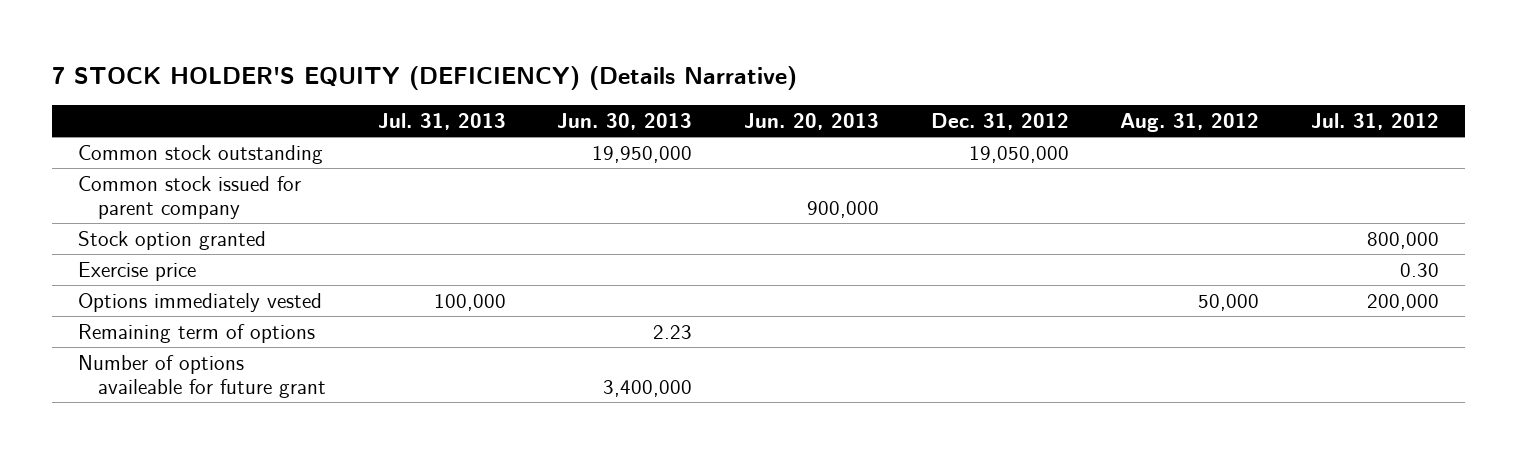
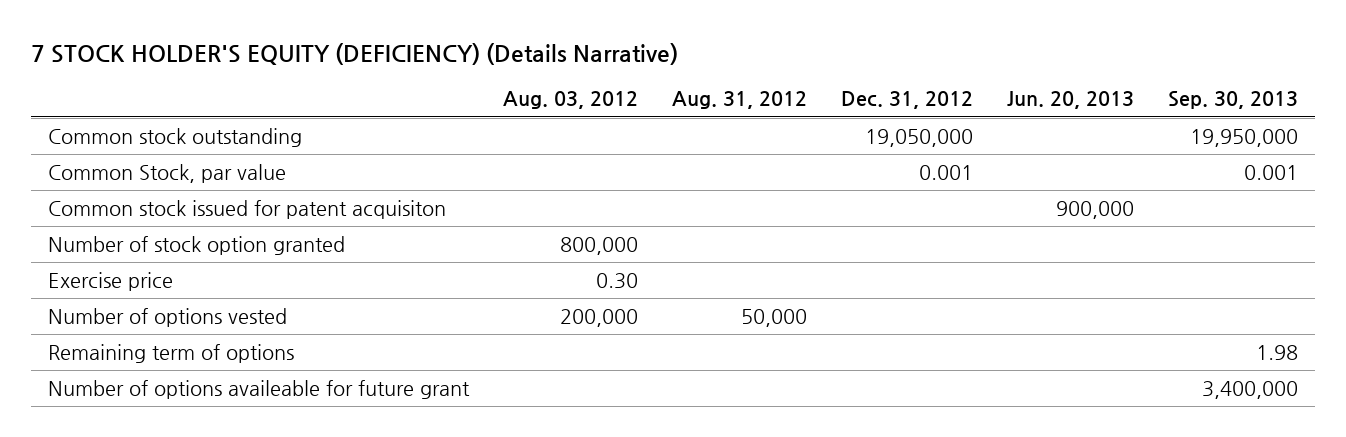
[377,113,506,131] Jul. 31, 2013 -> none
[557,113,693,131] Jun. 30, 2013 -> none
[1310,113,1439,131] Jul. 31, 2012 -> none
none -> [503,91,639,110] Aug. 03, 2012
none -> [1167,91,1298,110] Sep. 30, 2013
none -> [48,164,287,184] Common Stock, par value
[77,175,301,220] Common stock issued for parent company -> [48,200,447,220] Common stock issued for patent acquisiton
[77,230,266,250] Stock option granted -> [48,236,346,256] Number of stock option granted
[77,292,322,312] Options immediately vested -> [48,308,288,328] Number of options vested

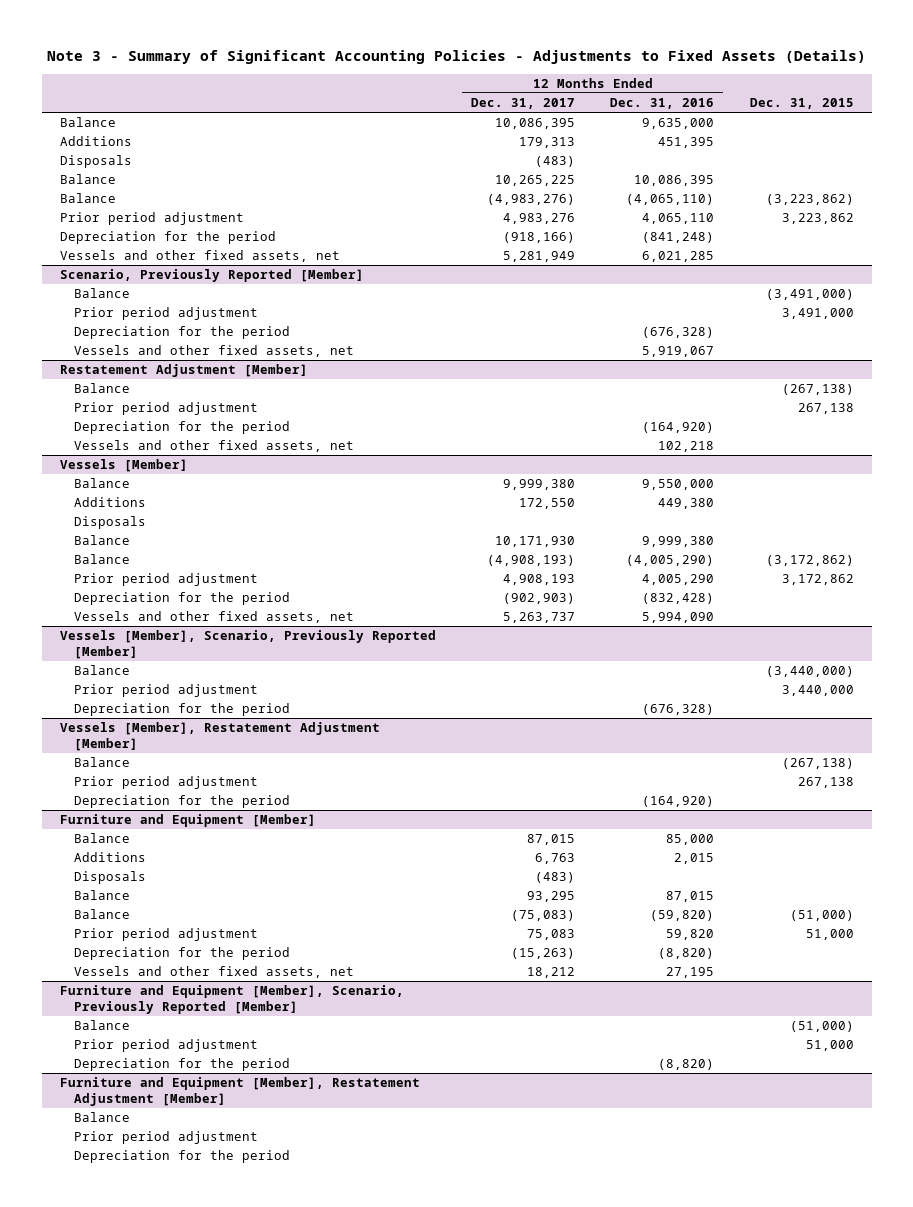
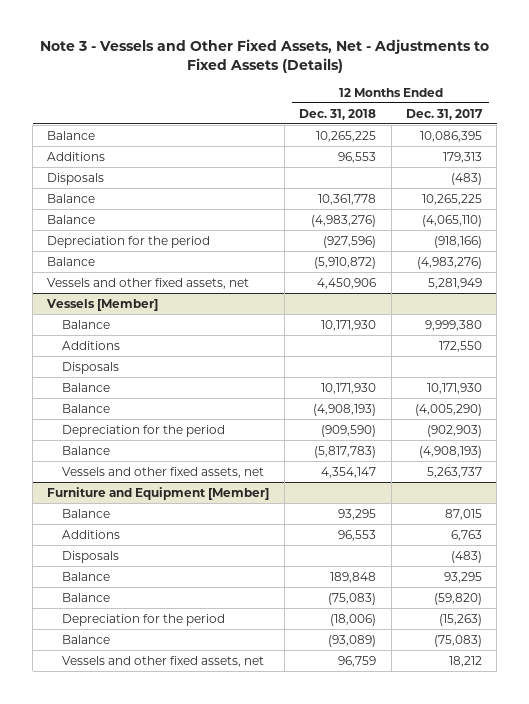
[46,50,866,65] Note 3 - Summary of Significant Accounting Policies - Adjustments to Fixed Assets (Details) -> [39,39,489,73] Note 3 - Vessels and Other Fixed Assets, Net - Adjustments to Fixed Assets (Details)
[610,98,715,110] Dec. 31, 2016 -> none
[749,98,854,110] Dec. 31, 2015 -> none
none -> [299,108,377,120] Dec. 31, 2018
[59,212,244,226] Prior period adjustment -> none
none -> [47,214,96,224] Balance
[59,193,116,204] Balance -> [47,256,96,266] Balance
[59,269,364,283] Scenario, Previously Reported [Member] -> none
[74,288,131,299] Balance -> none
[74,307,259,321] Prior period adjustment -> none
[74,326,291,340] Depreciation for the period -> none
[74,345,355,358] Vessels and other fixed assets, net -> none
[59,364,308,378] Restatement Adjustment [Member] -> none
[74,383,131,394] Balance -> none
[74,402,259,416] Prior period adjustment -> none
[74,421,291,435] Depreciation for the period -> none
[74,440,355,453] Vessels and other fixed assets, net -> none
[74,573,259,587] Prior period adjustment -> none
none -> [61,403,110,413] Balance
[74,554,131,565] Balance -> [61,445,110,455] Balance
[59,630,436,660] Vessels [Member], Scenario, Previously Reported [Member] -> none
[74,665,131,676] Balance -> none
[74,684,259,698] Prior period adjustment -> none
[74,703,291,717] Depreciation for the period -> none
[59,722,380,752] Vessels [Member], Restatement Adjustment [Member] -> none
[74,757,131,768] Balance -> none
[74,776,259,790] Prior period adjustment -> none
[74,795,291,809] Depreciation for the period -> none
[74,928,259,942] Prior period adjustment -> none
none -> [61,592,110,602] Balance
[74,909,131,920] Balance -> [61,634,110,644] Balance
[59,985,404,1015] Furniture and Equipment [Member], Scenario, Previously Reported [Member] -> none
[74,1020,131,1031] Balance -> none
[74,1039,259,1053] Prior period adjustment -> none
[74,1058,291,1072] Depreciation for the period -> none
[59,1077,420,1107] Furniture and Equipment [Member], Restatement Adjustment [Member] -> none
[74,1112,131,1123] Balance -> none
[74,1131,259,1145] Prior period adjustment -> none
[74,1150,291,1164] Depreciation for the period -> none

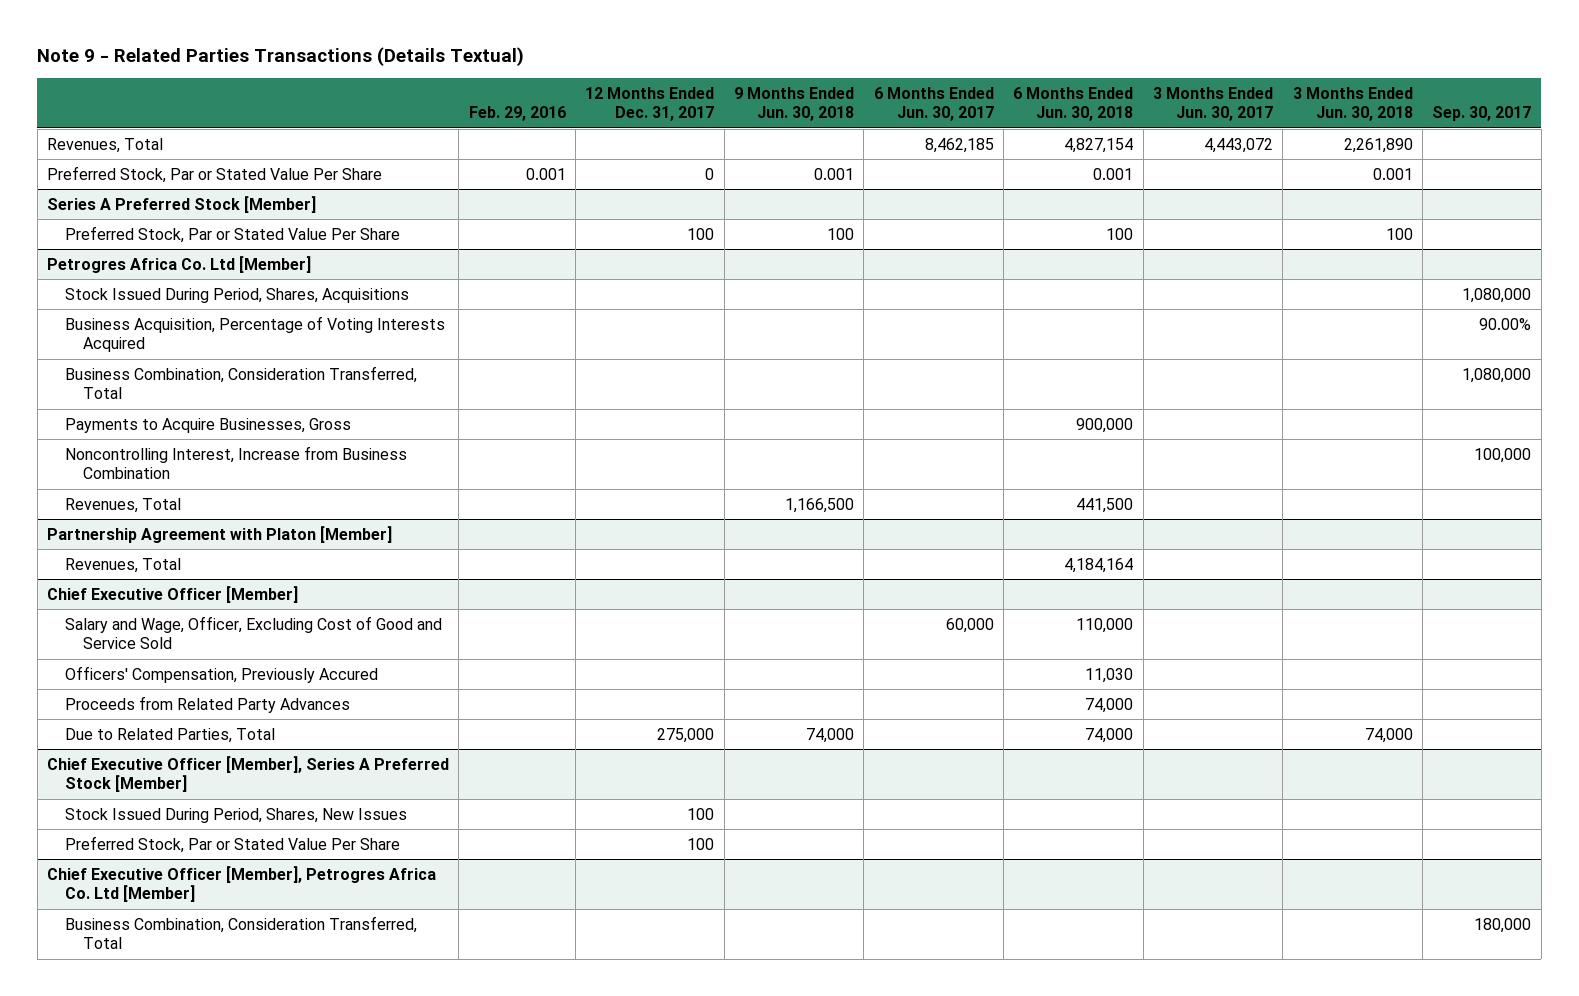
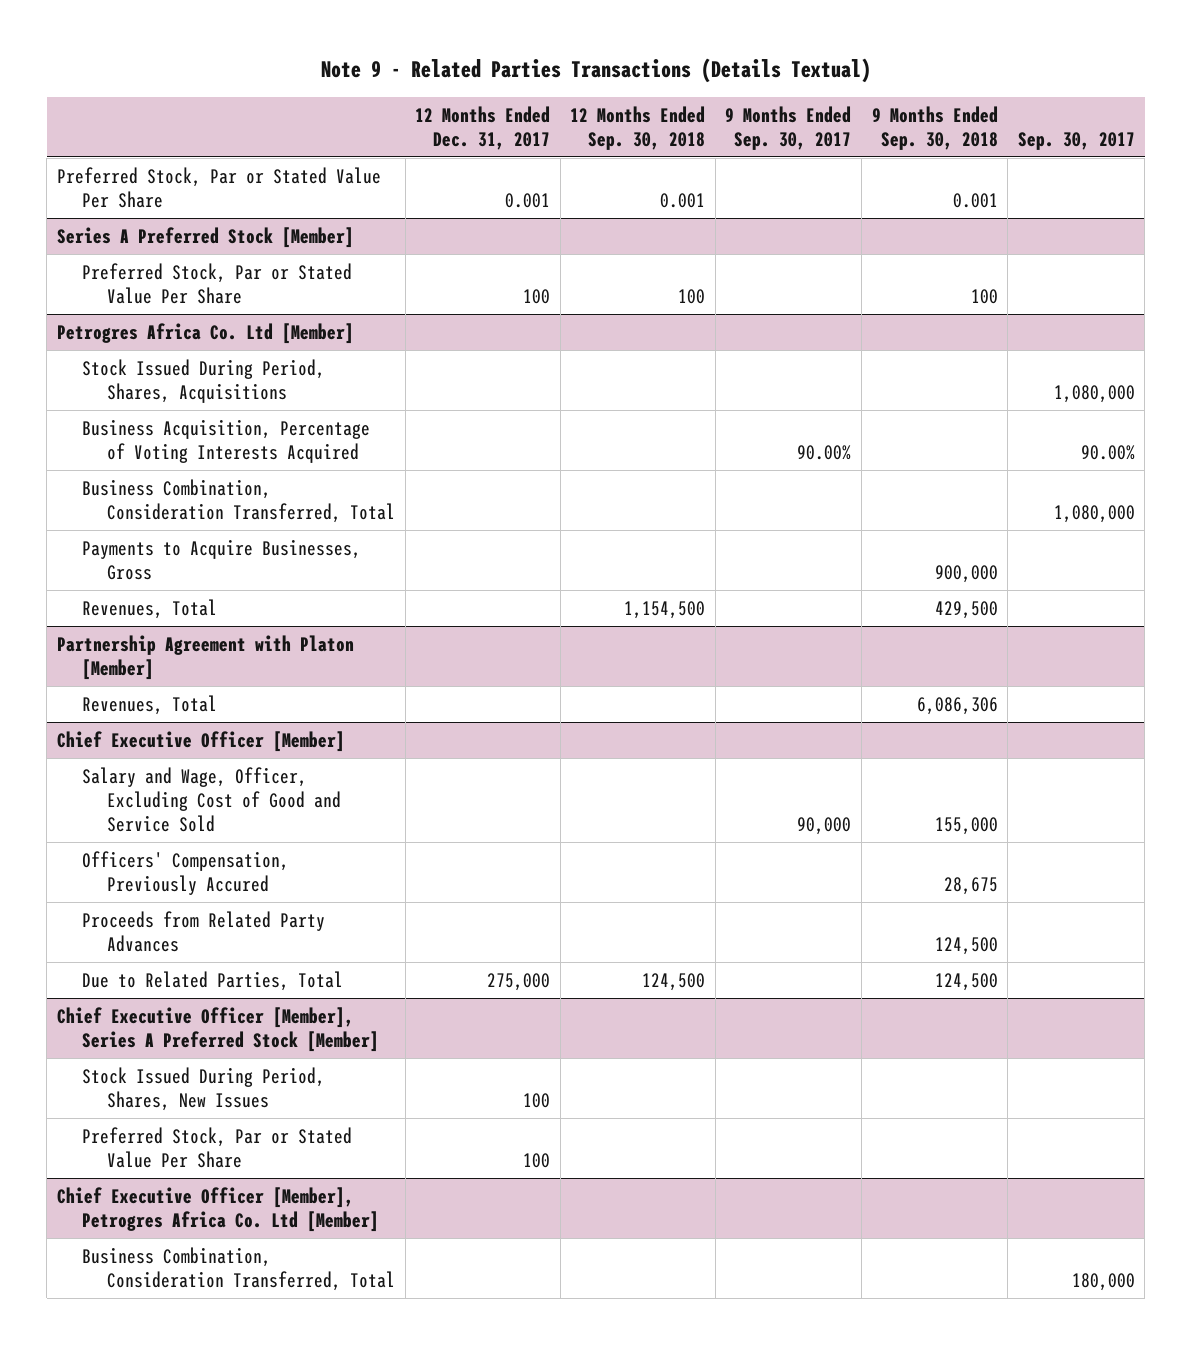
[468,106,566,122] Feb. 29, 2016 -> none
[734,86,855,122] 9 Months Ended Jun. 30, 2018 -> none
[873,86,994,122] 6 Months Ended Jun. 30, 2017 -> none
[1013,86,1134,122] 6 Months Ended Jun. 30, 2018 -> none
[1153,86,1274,122] 3 Months Ended Jun. 30, 2017 -> none
[1292,86,1413,122] 3 Months Ended Jun. 30, 2018 -> none
none -> [570,105,706,150] 12 Months Ended Sep. 30, 2018
none -> [725,105,852,150] 9 Months Ended Sep. 30, 2017
none -> [871,105,998,150] 9 Months Ended Sep. 30, 2018
[47,137,164,153] Revenues, Total -> none
[705,167,715,180] 0 -> [505,192,551,208] 0.001
[65,445,408,480] Noncontrolling Interest, Increase from Business Combination -> none

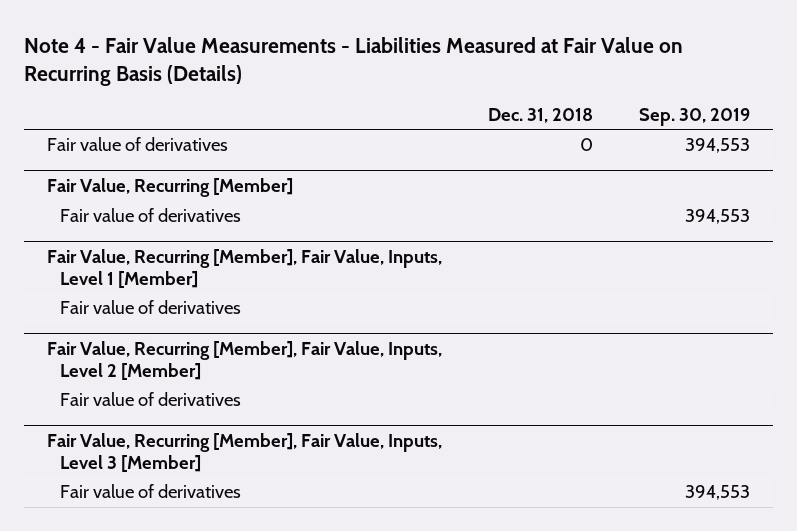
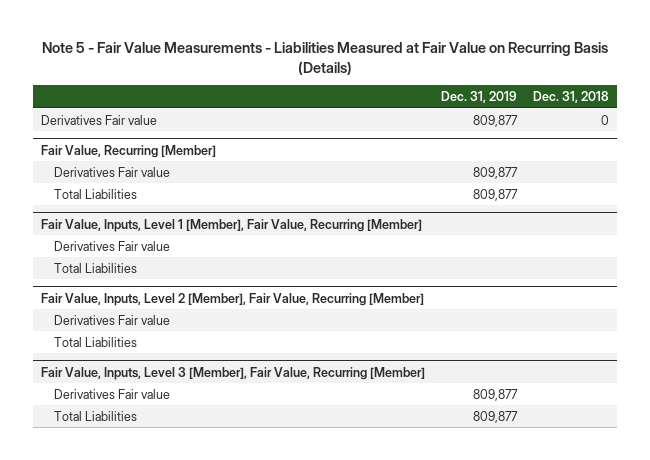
[24,36,684,86] Note 4 - Fair Value Measurements - Liabilities Measured at Fair Value on Recurring Basis (Details) -> [42,41,609,75] Note 5 - Fair Value Measurements - Liabilities Measured at Fair Value on Recurring Basis (Details)
[638,107,750,126] Sep. 30, 2019 -> none
none -> [441,91,518,104] Dec. 31, 2019
[47,137,229,152] Fair value of derivatives -> [41,114,158,125] Derivatives Fair value
[60,208,242,223] Fair value of derivatives -> [53,166,170,177] Derivatives Fair value
none -> [53,188,137,199] Total Liabilities
[47,249,443,288] Fair Value, Recurring [Member], Fair Value, Inputs, Level 1 [Member] -> [41,218,423,232] Fair Value, Inputs, Level 1 [Member], Fair Value, Recurring [Member]
[60,300,242,315] Fair value of derivatives -> [53,240,170,251] Derivatives Fair value
none -> [53,262,137,273] Total Liabilities
[47,341,443,380] Fair Value, Recurring [Member], Fair Value, Inputs, Level 2 [Member] -> [41,292,425,306] Fair Value, Inputs, Level 2 [Member], Fair Value, Recurring [Member]
[60,392,242,407] Fair value of derivatives -> [53,314,170,325] Derivatives Fair value
none -> [53,336,137,347] Total Liabilities
[47,433,443,472] Fair Value, Recurring [Member], Fair Value, Inputs, Level 3 [Member] -> [41,366,426,380] Fair Value, Inputs, Level 3 [Member], Fair Value, Recurring [Member]
[60,484,242,499] Fair value of derivatives -> [53,388,170,399] Derivatives Fair value
none -> [53,410,137,421] Total Liabilities

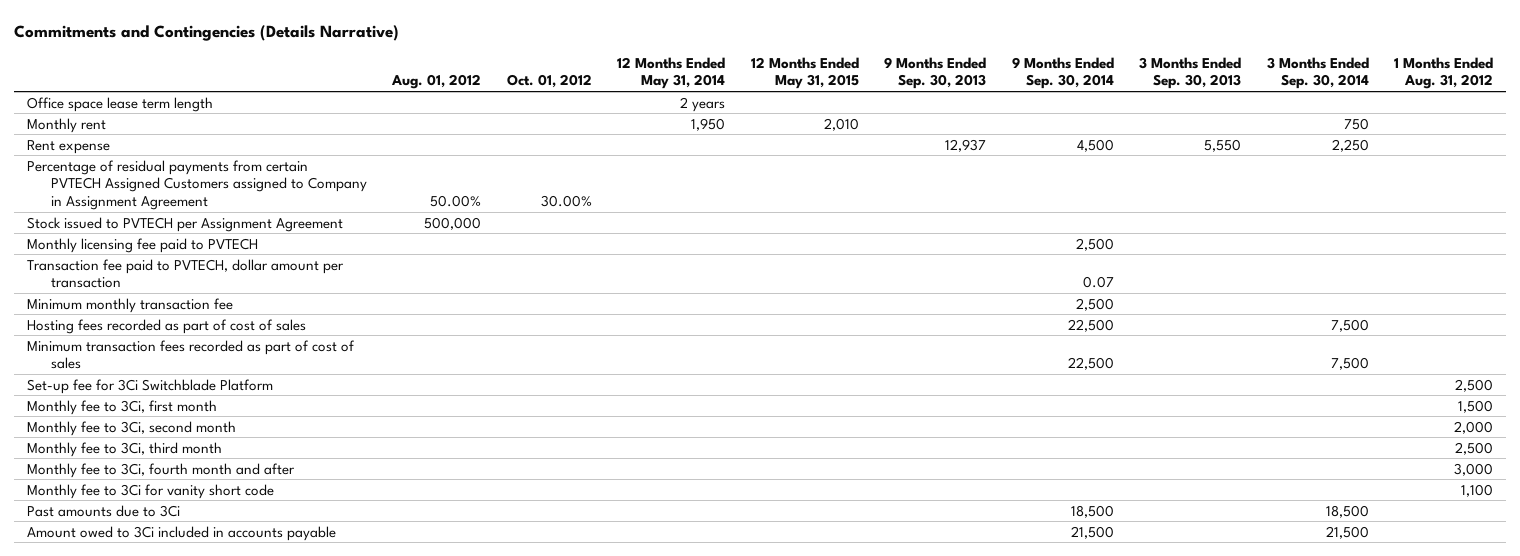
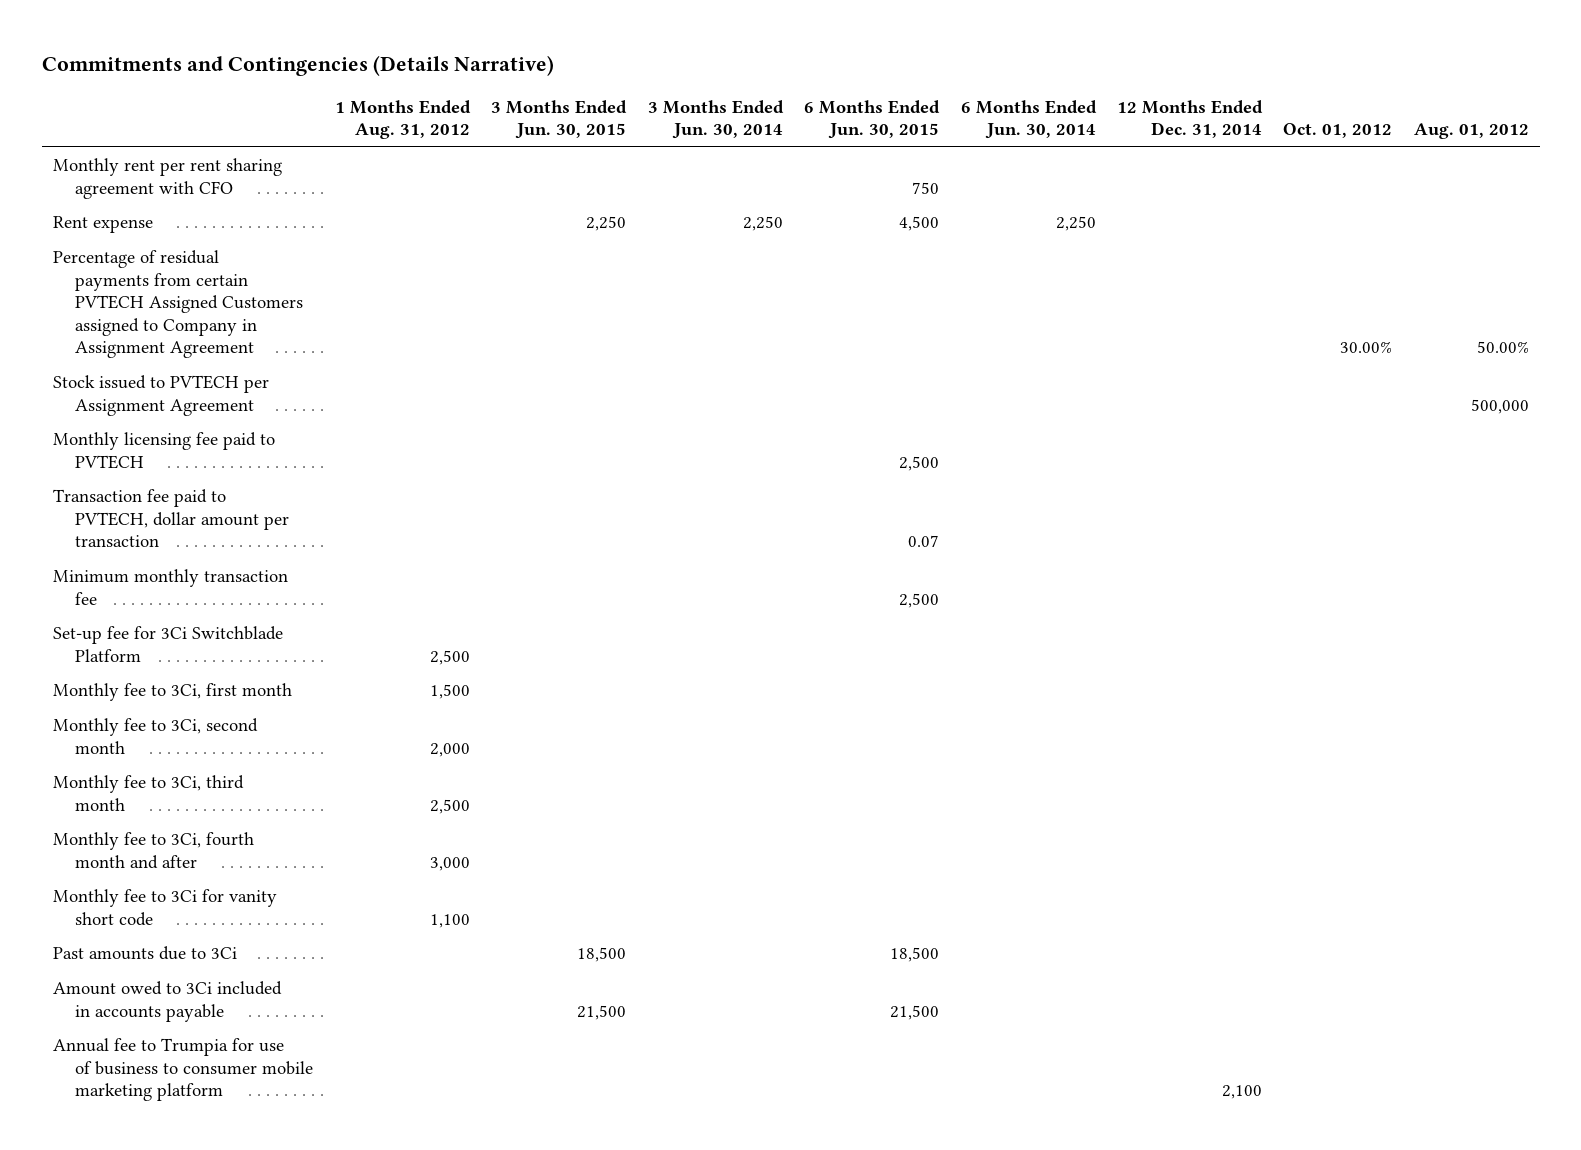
[617,56,726,90] 12 Months Ended May 31, 2014 -> none
[750,56,859,90] 12 Months Ended May 31, 2015 -> none
[884,56,987,90] 9 Months Ended Sep. 30, 2013 -> none
[1011,56,1114,90] 9 Months Ended Sep. 30, 2014 -> none
[1139,56,1242,90] 3 Months Ended Sep. 30, 2013 -> none
[1266,56,1369,90] 3 Months Ended Sep. 30, 2014 -> none
none -> [491,99,628,140] 3 Months Ended Jun. 30, 2015
none -> [647,99,784,140] 3 Months Ended Jun. 30, 2014
none -> [804,99,941,140] 6 Months Ended Jun. 30, 2015
none -> [960,99,1097,140] 6 Months Ended Jun. 30, 2014
none -> [1117,99,1264,139] 12 Months Ended Dec. 31, 2014
[26,96,213,112] Office space lease term length -> none
[26,117,106,133] Monthly rent -> [52,158,282,199] Monthly rent per rent sharing agreement with CFO
[26,318,306,334] Hosting fees recorded as part of cost of sales -> none
[26,339,355,370] Minimum transaction fees recorded as part of cost of sales -> none
none -> [52,1038,314,1102] Annual fee to Trumpia for use of business to consumer mobile marketing platform

